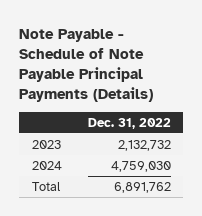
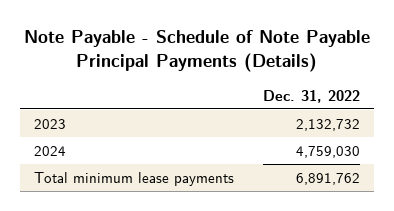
[31,181,60,191] Total -> [34,171,235,186] Total minimum lease payments

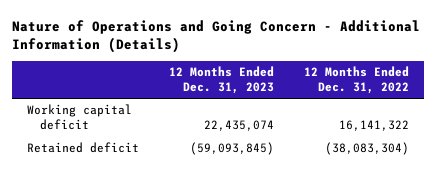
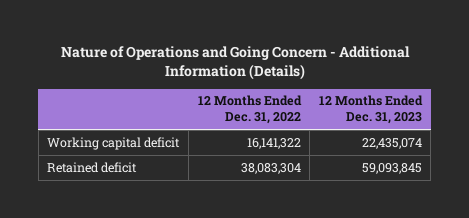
[190,142,275,156] (59,093,845) -> [361,162,422,174] 59,093,845
[325,142,410,156] (38,083,304) -> [240,162,301,174] 38,083,304

